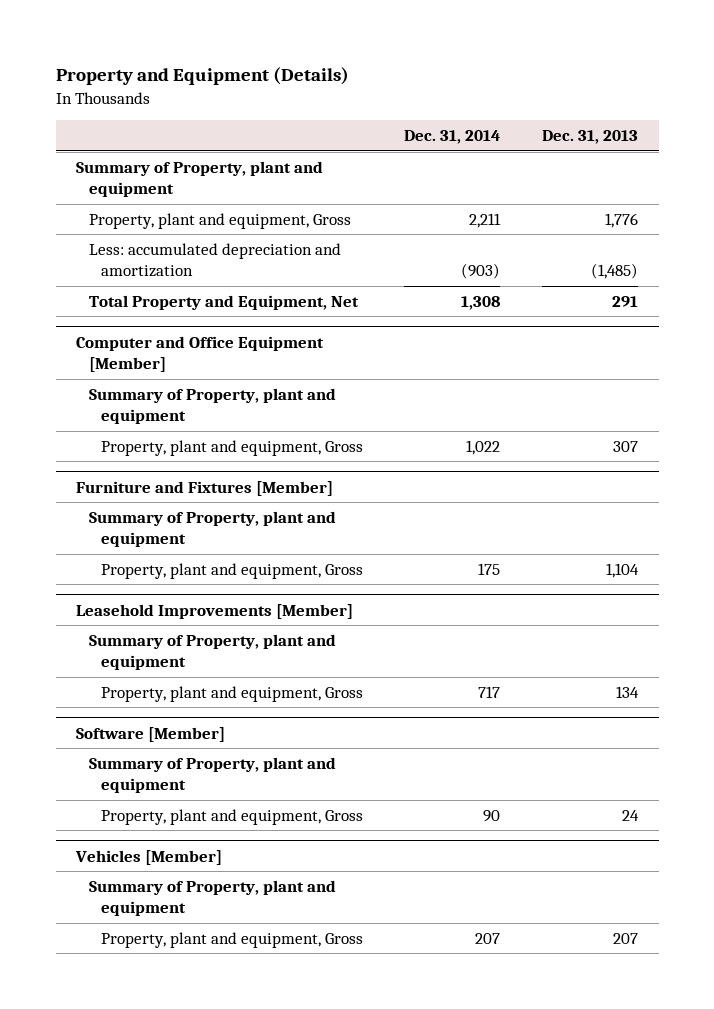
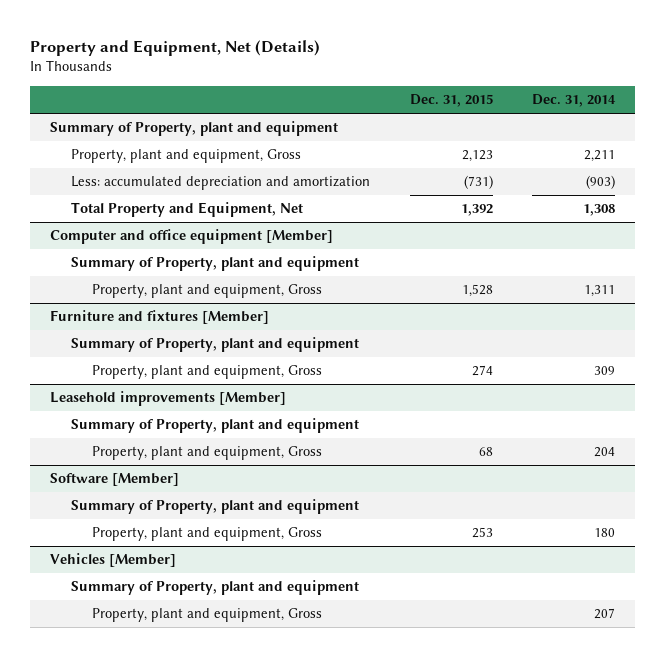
[55,67,349,86] Property and Equipment (Details) -> [29,40,320,57] Property and Equipment, Net (Details)
[541,130,638,145] Dec. 31, 2013 -> none
none -> [409,94,493,108] Dec. 31, 2015
[76,335,325,373] Computer and Office Equipment [Member] -> [49,229,333,245] Computer and office equipment [Member]
[466,439,501,455] 1,022 -> [584,285,616,298] 1,311
[76,480,334,496] Furniture and Fixtures [Member] -> [49,310,269,325] Furniture and fixtures [Member]
[478,562,501,575] 175 -> [594,366,616,376] 309
[76,603,354,619] Leasehold Improvements [Member] -> [49,391,286,407] Leasehold improvements [Member]
[478,685,501,698] 717 -> [594,447,616,458] 204
[483,809,501,822] 90 -> [594,528,616,538] 180

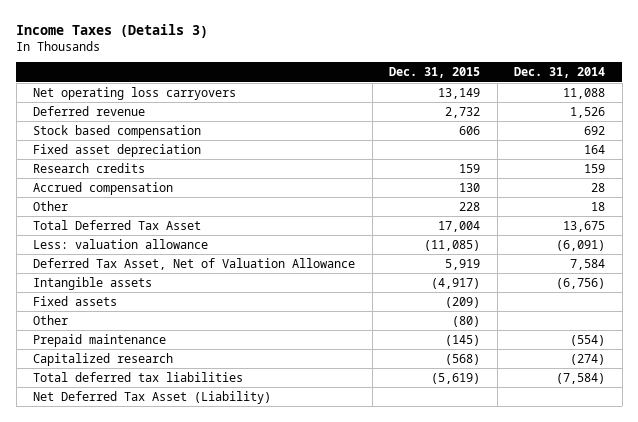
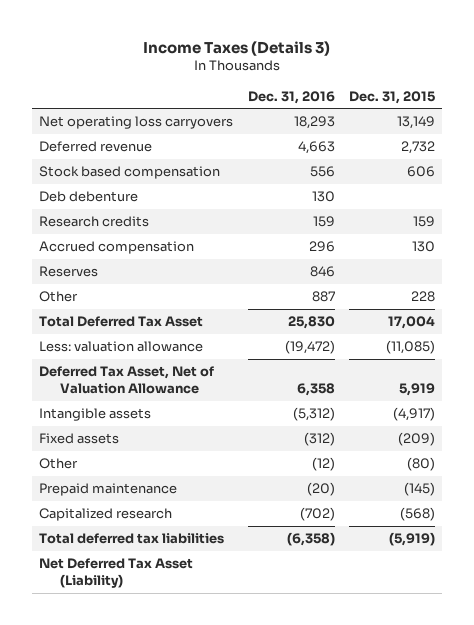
[514,67,606,79] Dec. 31, 2014 -> none
none -> [247,90,335,104] Dec. 31, 2016
[33,143,202,157] Fixed asset depreciation -> none
none -> [39,191,139,203] Deb debenture
none -> [39,266,99,278] Reserves
[431,372,481,384] (5,619) -> [388,532,435,547] (5,919)

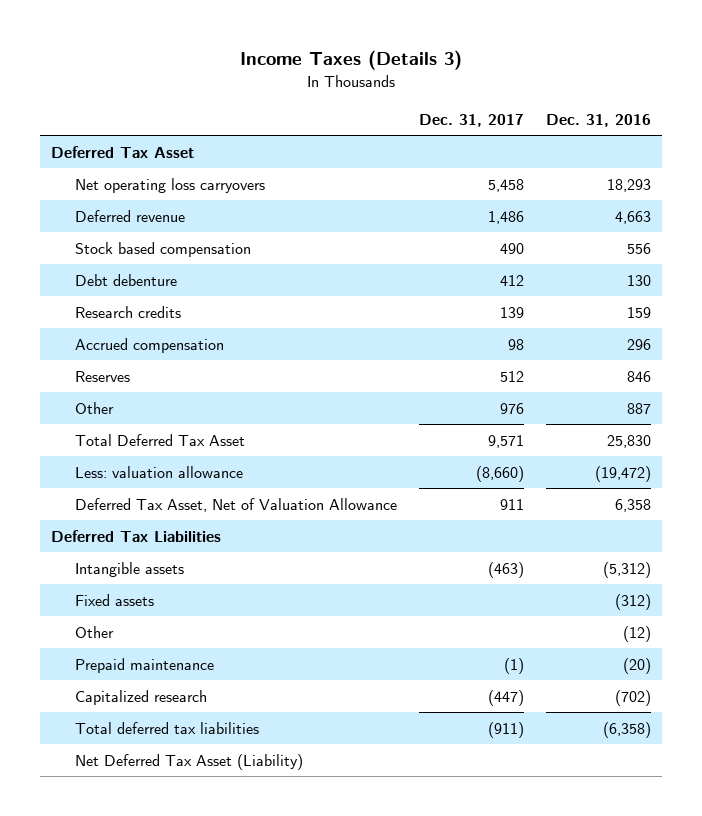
[348,90,435,104] Dec. 31, 2015 -> none
none -> [418,113,524,127] Dec. 31, 2017
none -> [51,145,195,158] Deferred Tax Asset
[39,191,139,203] Deb debenture -> [74,273,177,286] Debt debenture
none -> [51,529,222,542] Deferred Tax Liabilities

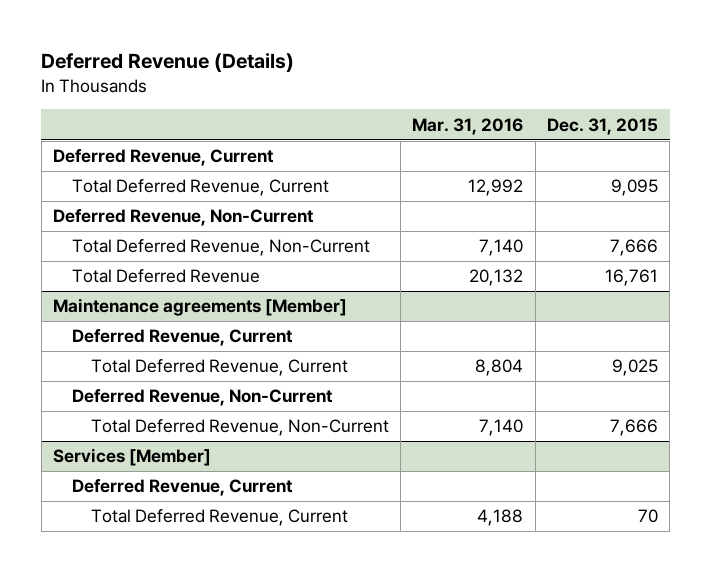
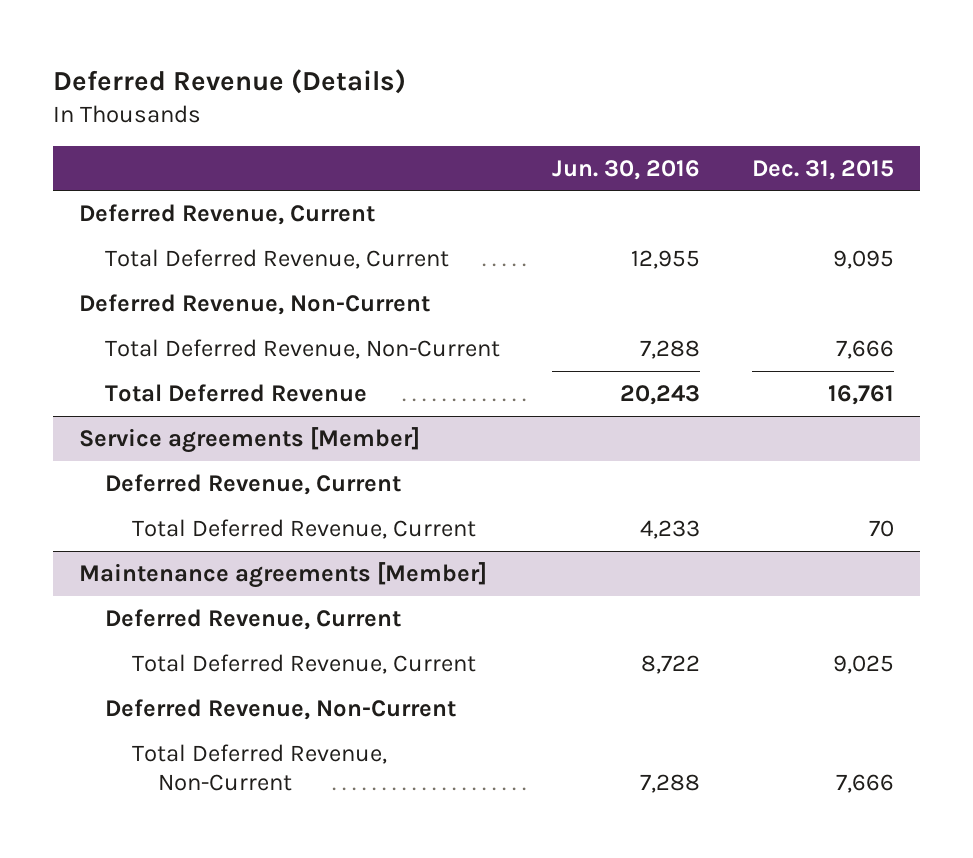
[412,117,524,135] Mar. 31, 2016 -> none
none -> [552,159,701,180] Jun. 30, 2016
none -> [78,426,420,453] Service agreements [Member]
none -> [105,473,402,495] Deferred Revenue, Current
none -> [131,518,476,539] Total Deferred Revenue, Current
[52,448,211,467] Services [Member] -> none
[71,479,293,497] Deferred Revenue, Current -> none
[90,509,348,527] Total Deferred Revenue, Current -> none

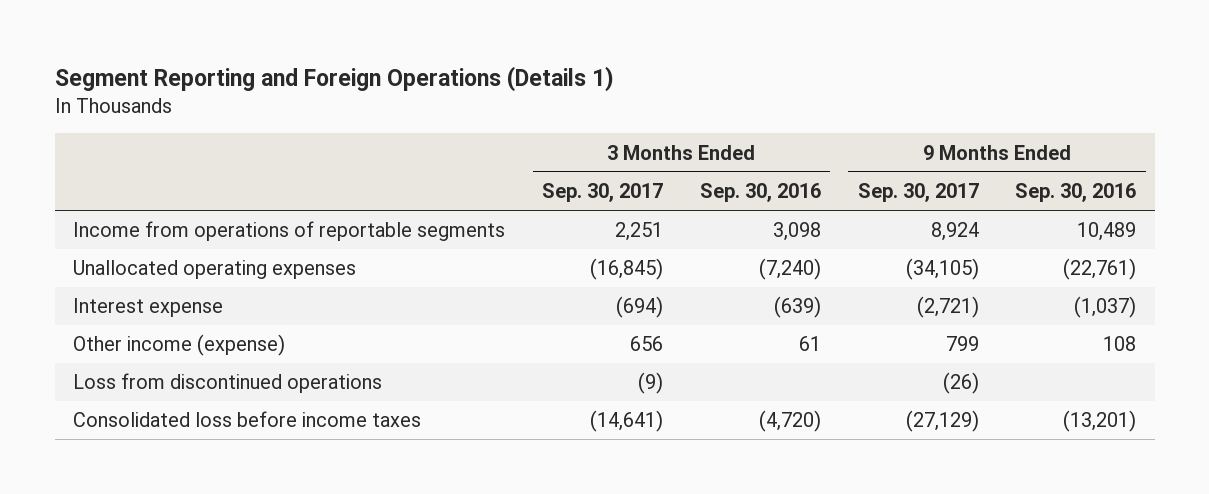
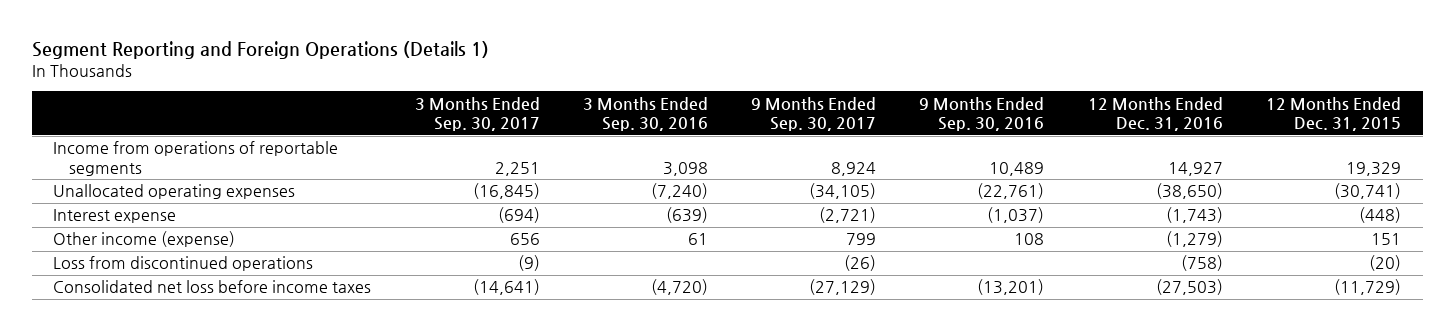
none -> [1087,96,1223,131] 12 Months Ended Dec. 31, 2016
none -> [1265,96,1401,131] 12 Months Ended Dec. 31, 2015
[73,411,422,428] Consolidated loss before income taxes -> [53,280,372,294] Consolidated net loss before income taxes

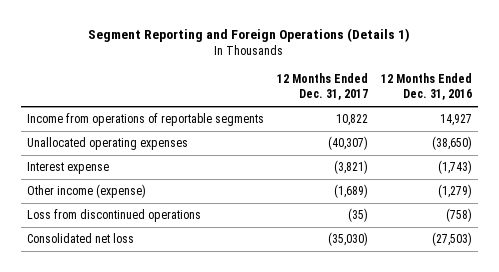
[414,96,540,131] 3 Months Ended Sep. 30, 2017 -> none
[582,96,708,131] 3 Months Ended Sep. 30, 2016 -> none
[751,96,877,131] 9 Months Ended Sep. 30, 2017 -> none
[919,96,1045,131] 9 Months Ended Sep. 30, 2016 -> none
[1265,96,1401,131] 12 Months Ended Dec. 31, 2015 -> none
none -> [276,73,368,101] 12 Months Ended Dec. 31, 2017
[53,280,372,294] Consolidated net loss before income taxes -> [27,233,135,244] Consolidated net loss

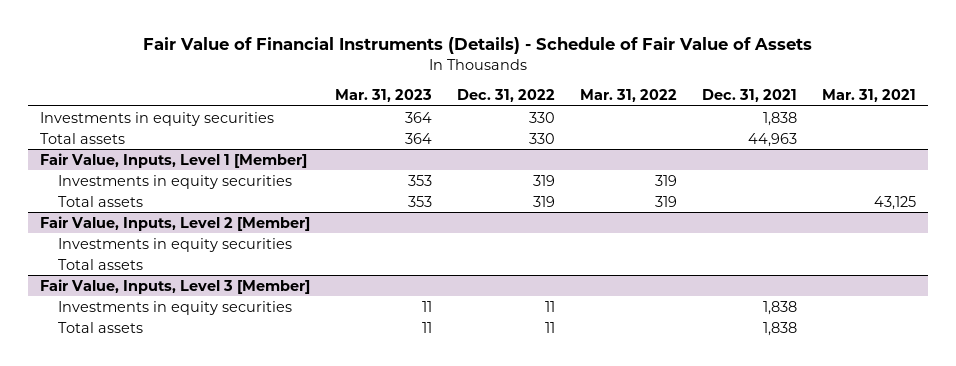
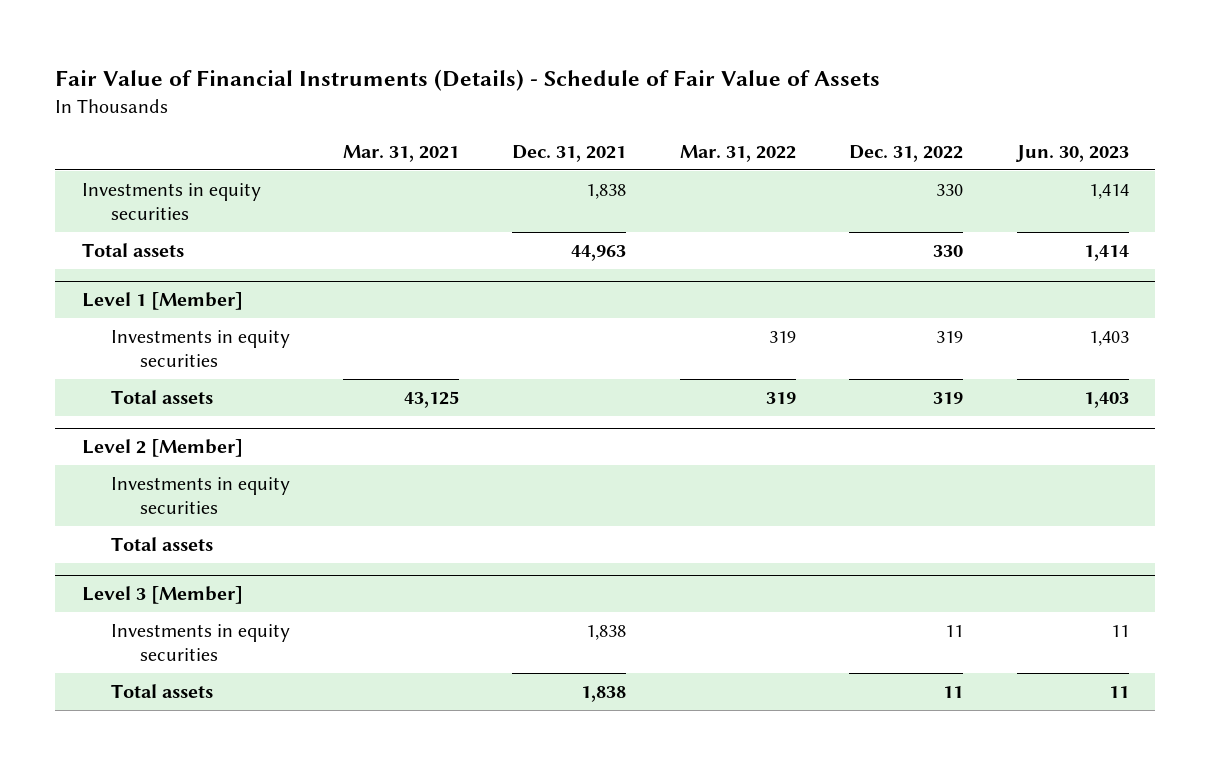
[335,88,433,102] Mar. 31, 2023 -> none
none -> [1014,145,1129,163] Jun. 30, 2023
[40,152,308,168] Fair Value, Inputs, Level 1 [Member] -> [81,291,243,310] Level 1 [Member]
[40,215,311,231] Fair Value, Inputs, Level 2 [Member] -> [81,438,243,457] Level 2 [Member]
[40,278,311,294] Fair Value, Inputs, Level 3 [Member] -> [81,585,243,604] Level 3 [Member]

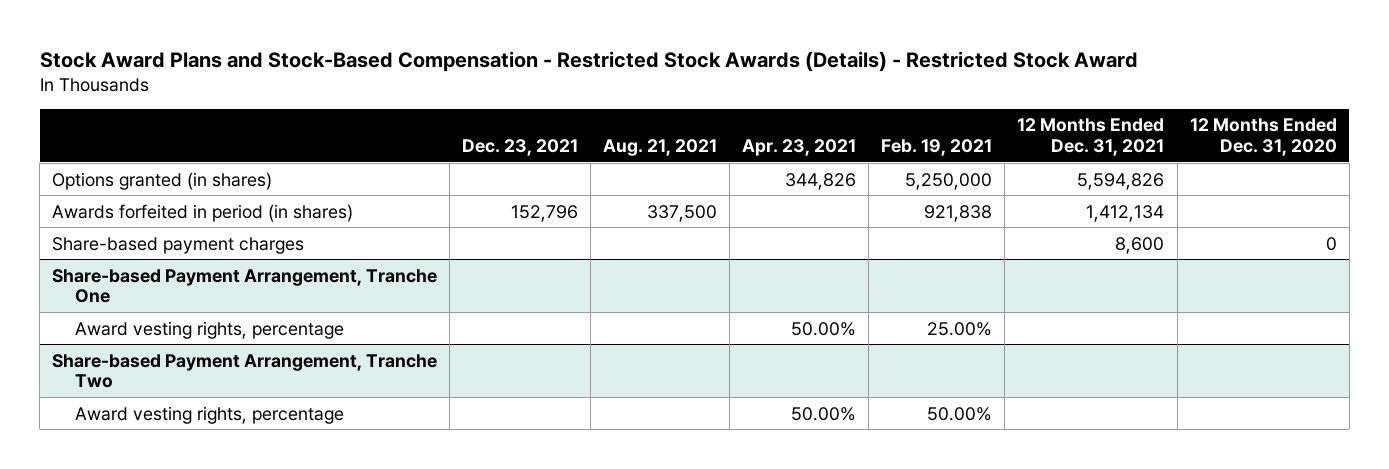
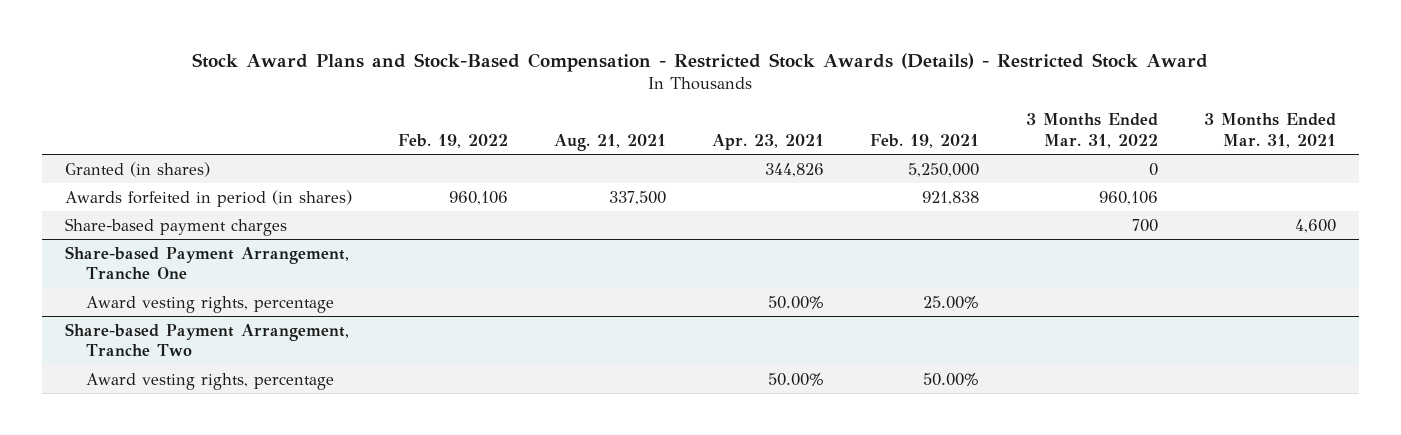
[462,138,579,156] Dec. 23, 2021 -> none
[1017,118,1165,156] 12 Months Ended Dec. 31, 2021 -> none
[1189,118,1337,156] 12 Months Ended Dec. 31, 2020 -> none
none -> [397,133,508,148] Feb. 19, 2022
none -> [1025,113,1158,148] 3 Months Ended Mar. 31, 2022
none -> [1203,113,1336,148] 3 Months Ended Mar. 31, 2021
[52,171,273,190] Options granted (in shares) -> [64,161,210,177] Granted (in shares)

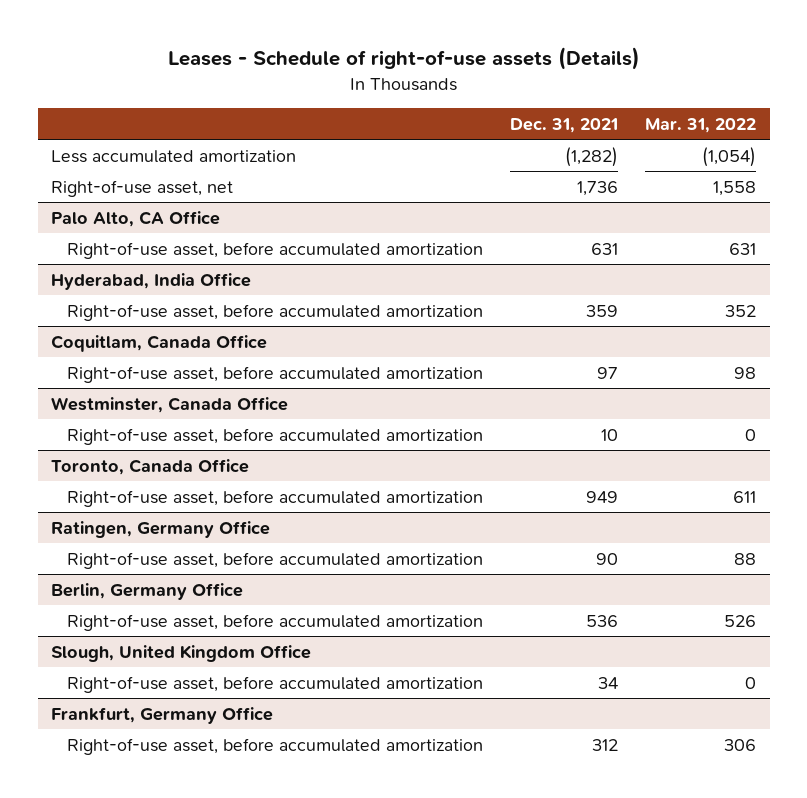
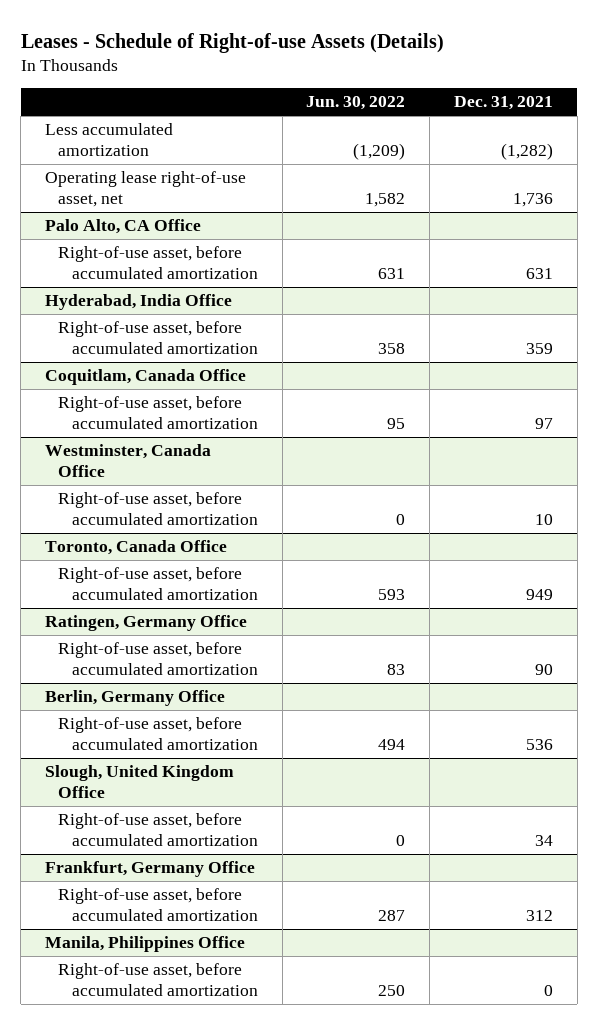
[167,47,640,71] Leases - Schedule of right-of-use assets (Details) -> [20,32,444,53] Leases - Schedule of Right-of-use Assets (Details)
[645,117,757,133] Mar. 31, 2022 -> none
none -> [306,96,406,111] Jun. 30, 2022
[51,179,234,197] Right-of-use asset, net -> [45,171,247,208] Operating lease right-of-use asset, net
none -> [45,936,246,953] Manila, Philippines Office
none -> [58,963,258,997] Right-of-use asset, before accumulated amortization

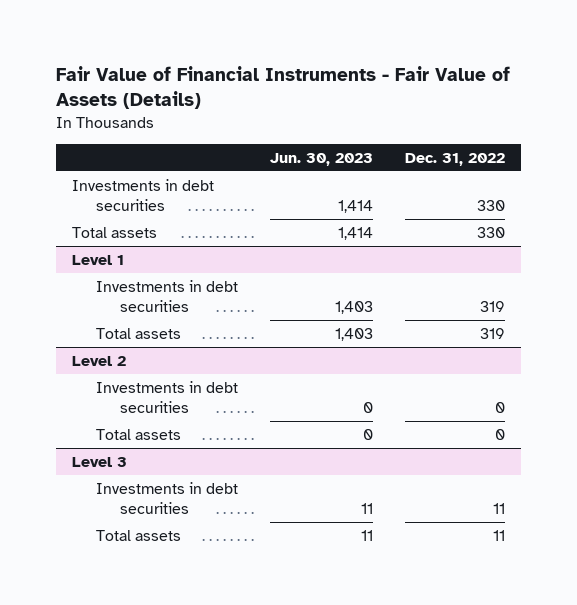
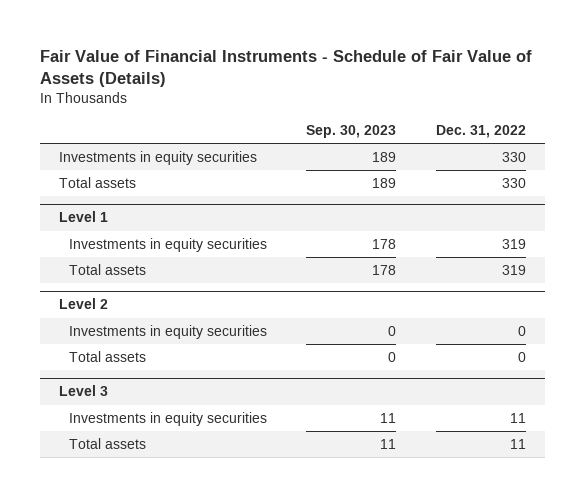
[55,65,510,109] Fair Value of Financial Instruments - Fair Value of Assets (Details) -> [39,49,532,87] Fair Value of Financial Instruments - Schedule of Fair Value of Assets (Details)
[270,152,374,166] Jun. 30, 2023 -> none
none -> [306,125,397,139] Sep. 30, 2023
[71,178,214,211] Investments in debt securities -> [59,151,258,166] Investments in equity securities
[95,279,238,312] Investments in debt securities -> [69,238,268,253] Investments in equity securities
[95,380,238,413] Investments in debt securities -> [69,325,268,340] Investments in equity securities
[95,481,238,514] Investments in debt securities -> [69,412,268,427] Investments in equity securities

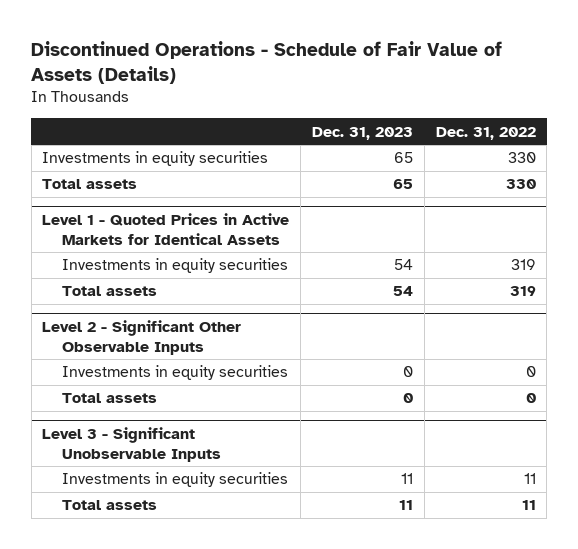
[39,49,532,87] Fair Value of Financial Instruments - Schedule of Fair Value of Assets (Details) -> [31,40,503,84] Discontinued Operations - Schedule of Fair Value of Assets (Details)
[306,125,397,139] Sep. 30, 2023 -> none
none -> [311,126,413,140] Dec. 31, 2023
[59,211,109,223] Level 1 -> [42,213,290,245] Level 1 - Quoted Prices in Active Markets for Identical Assets
[59,298,109,310] Level 2 -> [42,320,242,355] Level 2 - Significant Other Observable Inputs
[59,385,109,397] Level 3 -> [42,427,222,462] Level 3 - Significant Unobservable Inputs

